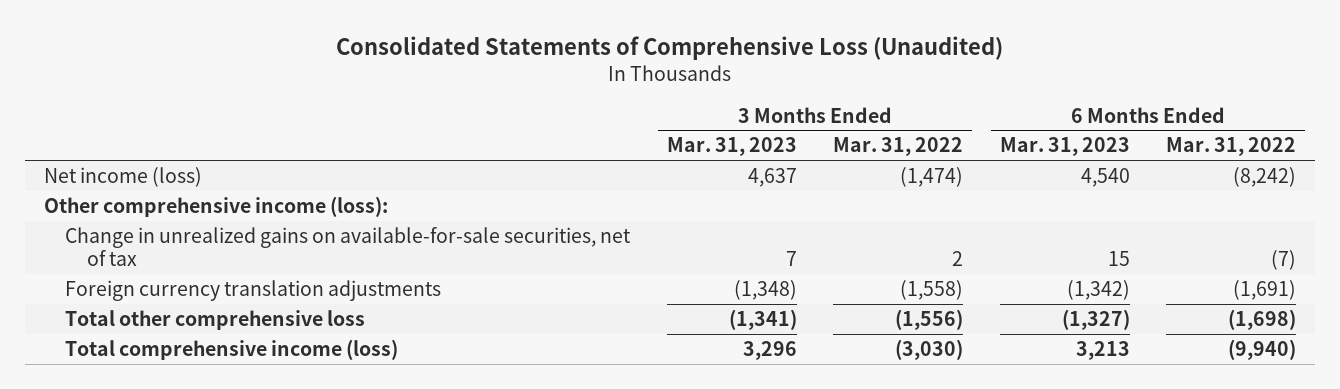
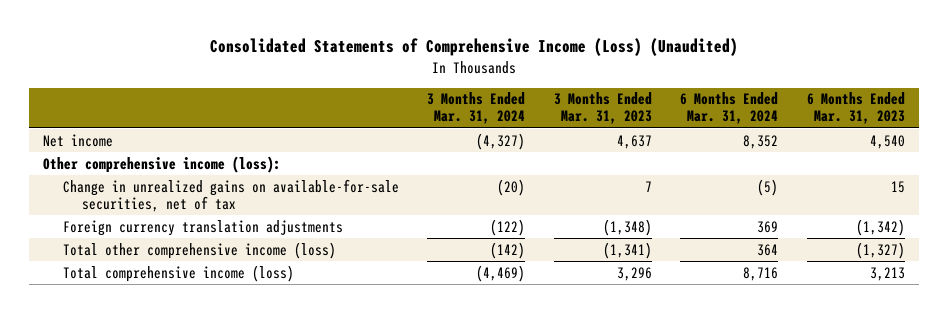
[336,36,1004,61] Consolidated Statements of Comprehensive Loss (Unaudited) -> [210,38,739,57] Consolidated Statements of Comprehensive Income (Loss) (Unaudited)
[833,137,964,157] Mar. 31, 2022 -> none
[1166,137,1297,157] Mar. 31, 2022 -> none
none -> [427,92,526,125] 3 Months Ended Mar. 31, 2024
none -> [680,92,779,125] 6 Months Ended Mar. 31, 2024
[43,166,202,187] Net income (loss) -> [43,133,114,147] Net income
[65,309,366,330] Total other comprehensive loss -> [62,241,336,259] Total other comprehensive income (loss)

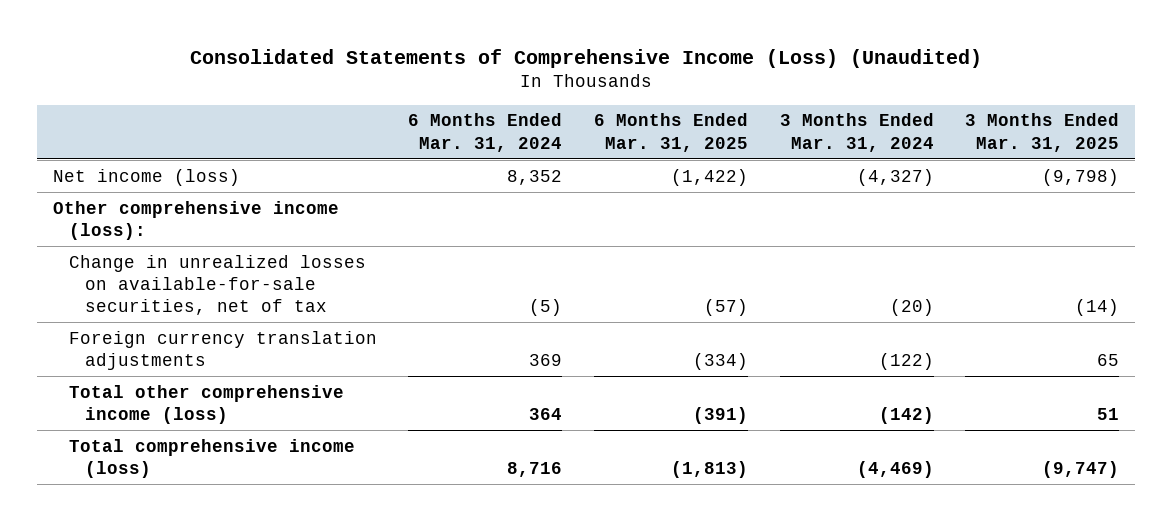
[553,92,652,125] 3 Months Ended Mar. 31, 2023 -> none
[806,92,905,125] 6 Months Ended Mar. 31, 2023 -> none
none -> [594,113,749,152] 6 Months Ended Mar. 31, 2025
none -> [965,113,1120,152] 3 Months Ended Mar. 31, 2025
[43,133,114,147] Net income -> [52,168,240,186] Net income (loss)
[62,178,399,212] Change in unrealized gains on available-for-sale securities, net of tax -> [68,254,366,316] Change in unrealized losses on available-for-sale securities, net of tax

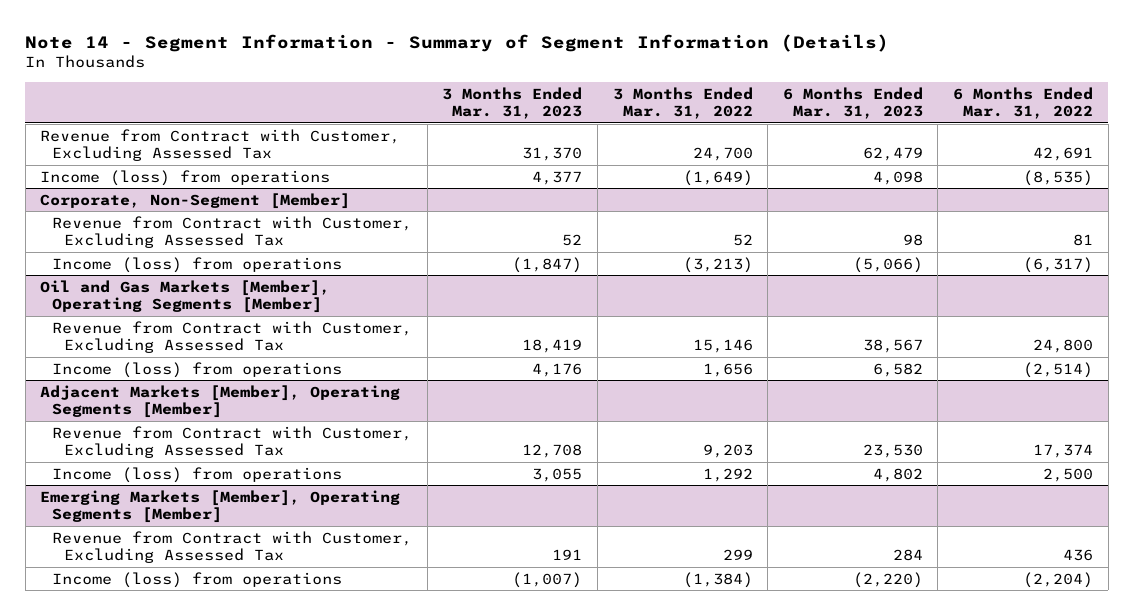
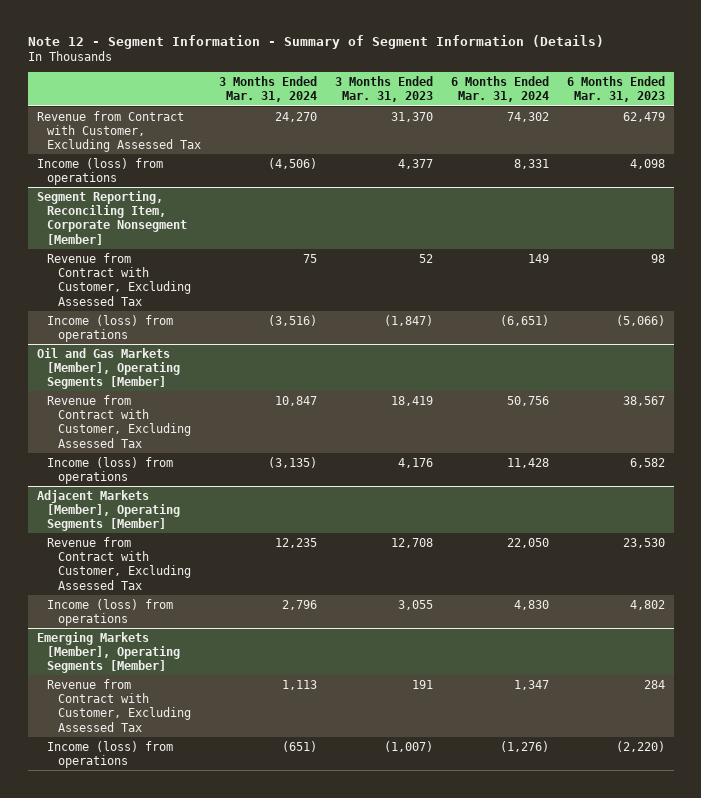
[25,33,890,52] Note 14 - Segment Information - Summary of Segment Information (Details) -> [27,34,604,49] Note 12 - Segment Information - Summary of Segment Information (Details)
[612,86,753,119] 3 Months Ended Mar. 31, 2022 -> none
[952,86,1093,119] 6 Months Ended Mar. 31, 2022 -> none
none -> [219,76,318,103] 3 Months Ended Mar. 31, 2024
none -> [450,76,549,103] 6 Months Ended Mar. 31, 2024
[40,192,351,209] Corporate, Non-Segment [Member] -> [36,190,188,245] Segment Reporting, Reconciling Item, Corporate Nonsegment [Member]

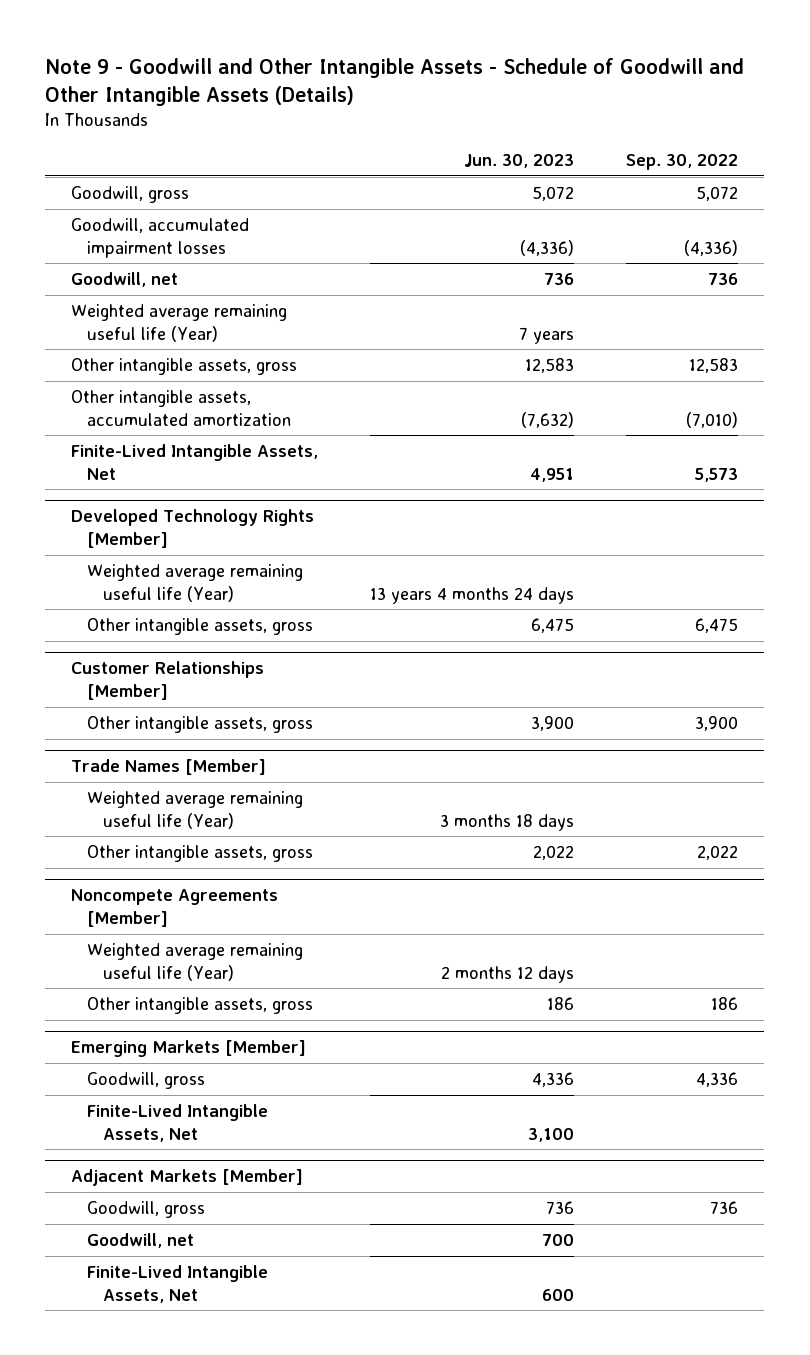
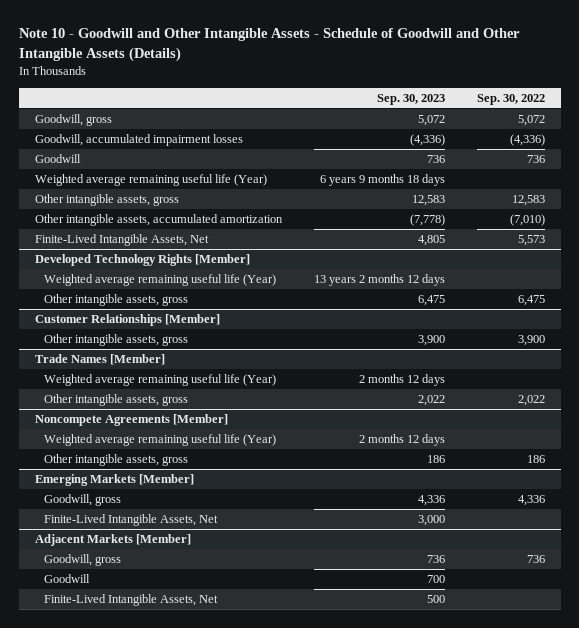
[45,57,745,106] Note 9 - Goodwill and Other Intangible Assets - Schedule of Goodwill and Other Intangible Assets (Details) -> [18,28,520,62] Note 10 - Goodwill and Other Intangible Assets - Schedule of Goodwill and Other Intangible Assets (Details)
[464,154,575,169] Jun. 30, 2023 -> none
none -> [376,93,445,105] Sep. 30, 2023
[71,271,179,287] Goodwill, net -> [34,154,81,164] Goodwill
[87,1232,195,1248] Goodwill, net -> [43,574,90,584] Goodwill

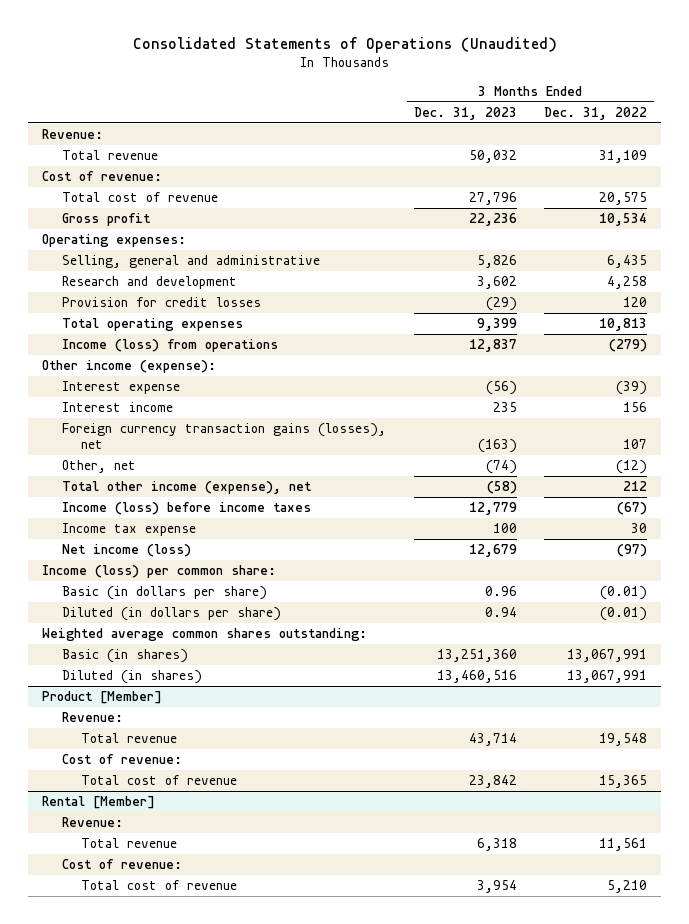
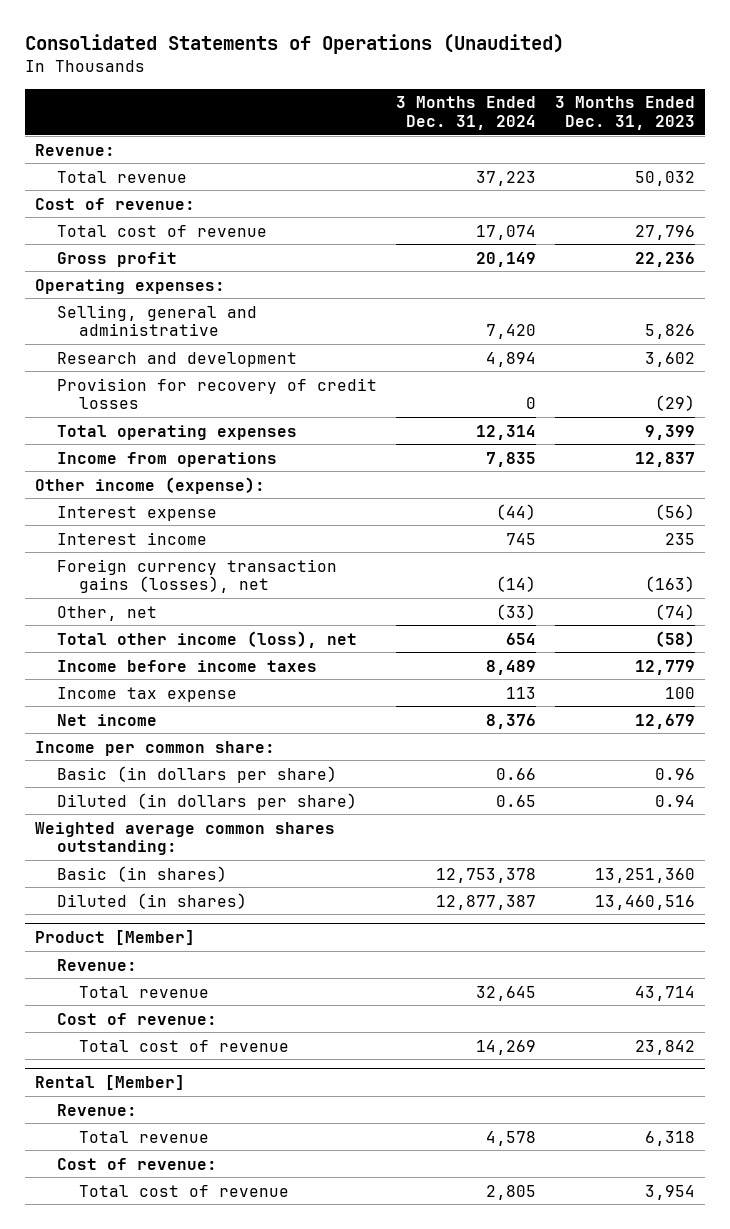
[544,106,648,120] Dec. 31, 2022 -> none
none -> [396,96,537,131] 3 Months Ended Dec. 31, 2024
[61,297,261,308] Provision for credit losses -> [56,377,377,410] Provision for recovery of credit losses
[61,339,278,353] Income (loss) from operations -> [56,451,277,467] Income from operations
[61,481,312,495] Total other income (expense), net -> [56,630,357,648] Total other income (loss), net
[61,502,311,516] Income (loss) before income taxes -> [56,659,317,672] Income before income taxes
[61,544,191,558] Net income (loss) -> [56,713,157,726] Net income
[42,565,277,579] Income (loss) per common share: -> [34,740,275,756] Income per common share:

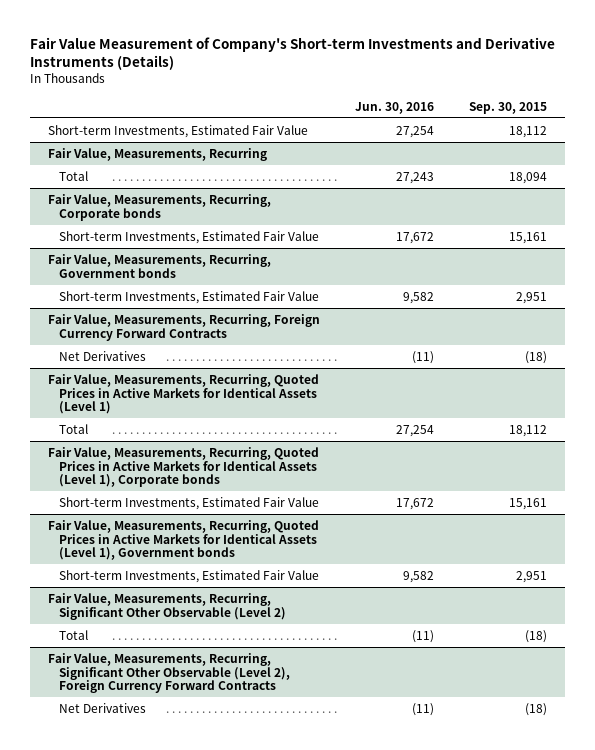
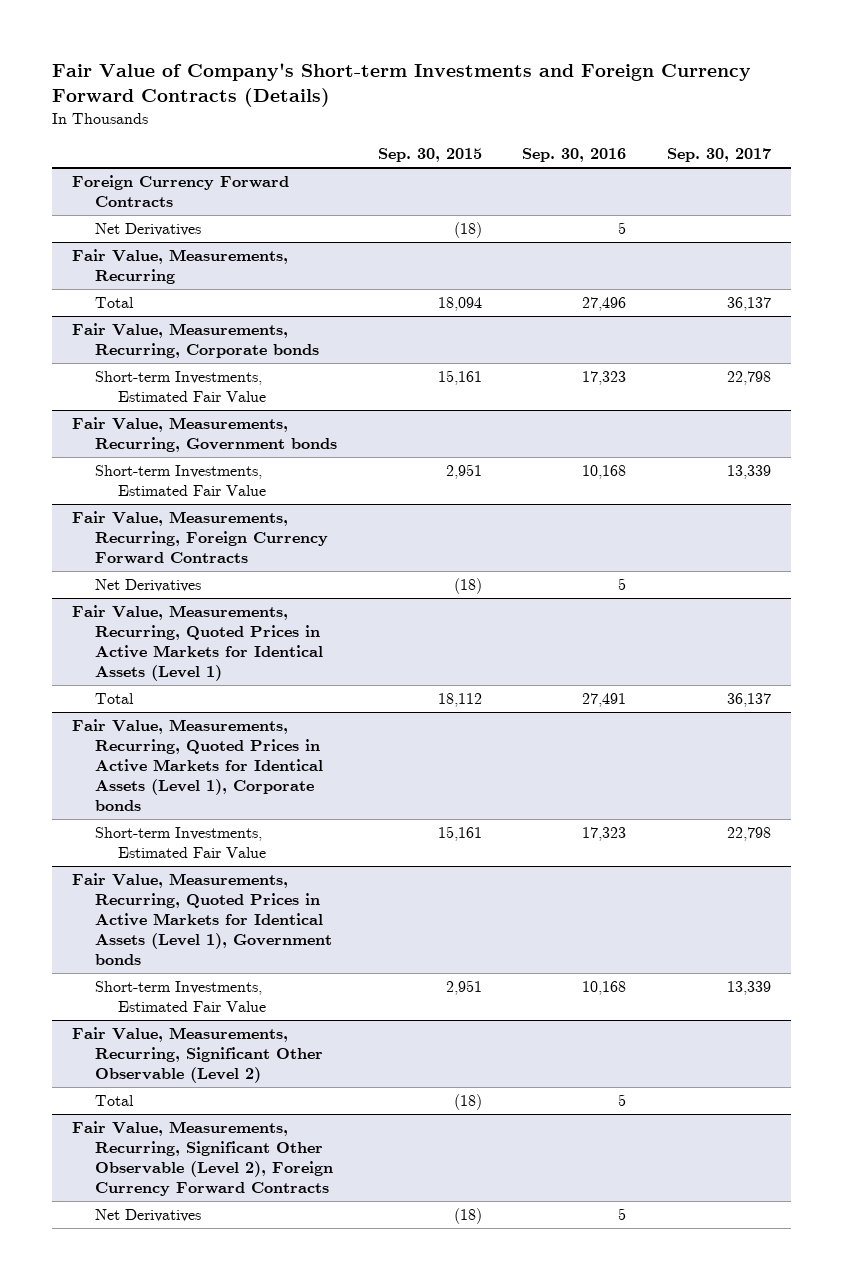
[30,36,556,71] Fair Value Measurement of Company's Short-term Investments and Derivative Instruments (Details) -> [52,63,752,108] Fair Value of Company's Short-term Investments and Foreign Currency Forward Contracts (Details)
[354,101,434,114] Jun. 30, 2016 -> none
none -> [522,148,627,163] Sep. 30, 2016
none -> [666,148,771,163] Sep. 30, 2017
[47,124,308,138] Short-term Investments, Estimated Fair Value -> none
none -> [72,175,290,208] Foreign Currency Forward Contracts
none -> [95,223,202,237] Net Derivatives

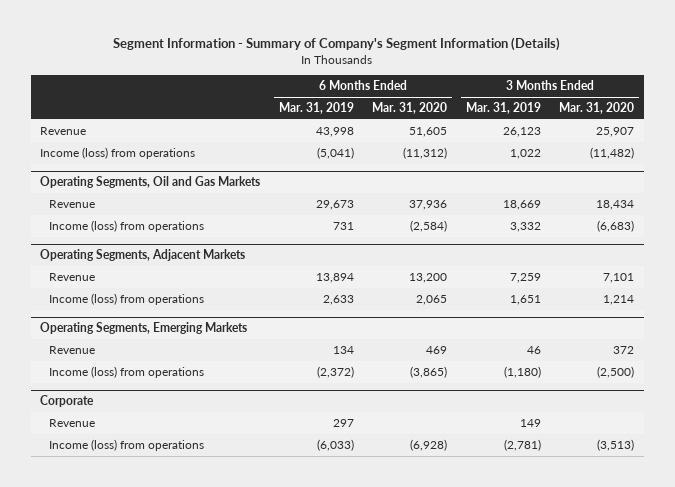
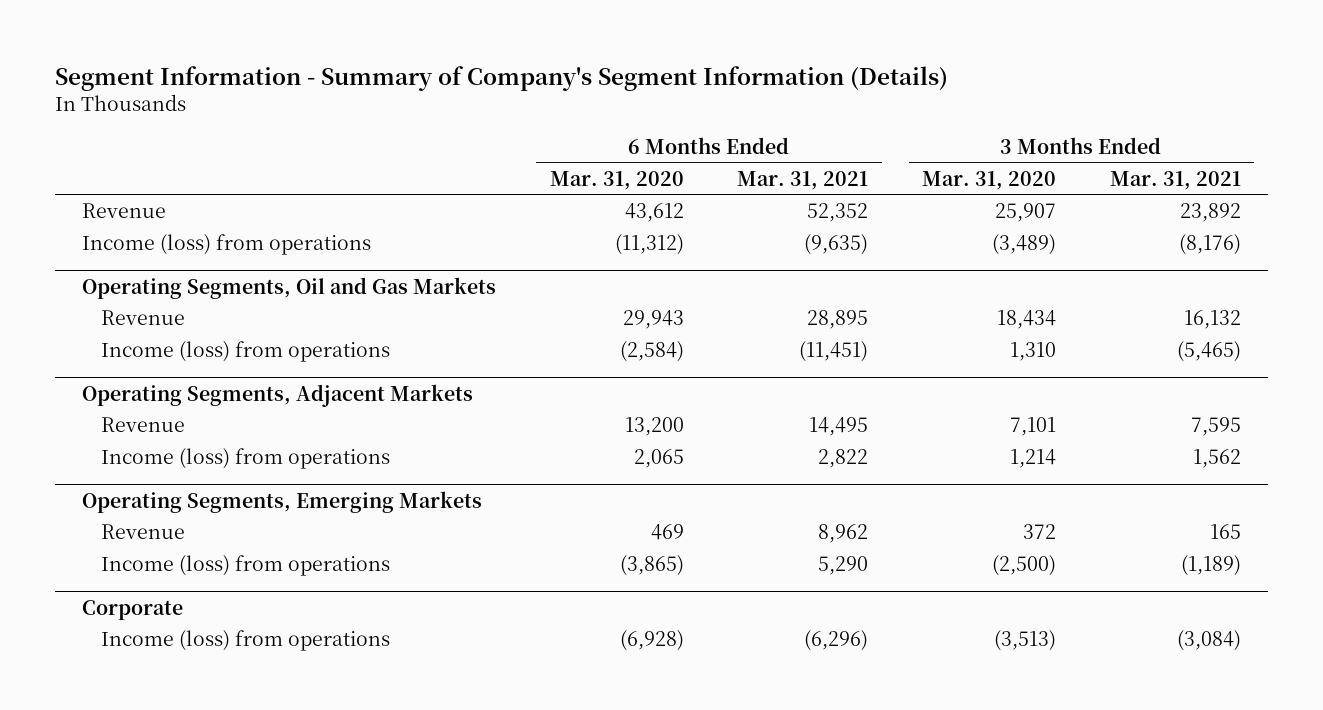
[278,102,354,115] Mar. 31, 2019 -> none
[465,102,541,115] Mar. 31, 2019 -> none
none -> [737,170,869,190] Mar. 31, 2021
none -> [1109,170,1241,190] Mar. 31, 2021
[409,127,448,138] 51,605 -> [624,203,684,223] 43,612
[590,147,635,160] (11,482) -> [992,234,1057,256] (3,489)
[409,200,448,211] 37,936 -> [622,310,684,330] 29,943
[597,220,635,233] (6,683) -> [1010,342,1057,362] 1,310
[48,419,95,428] Revenue -> none

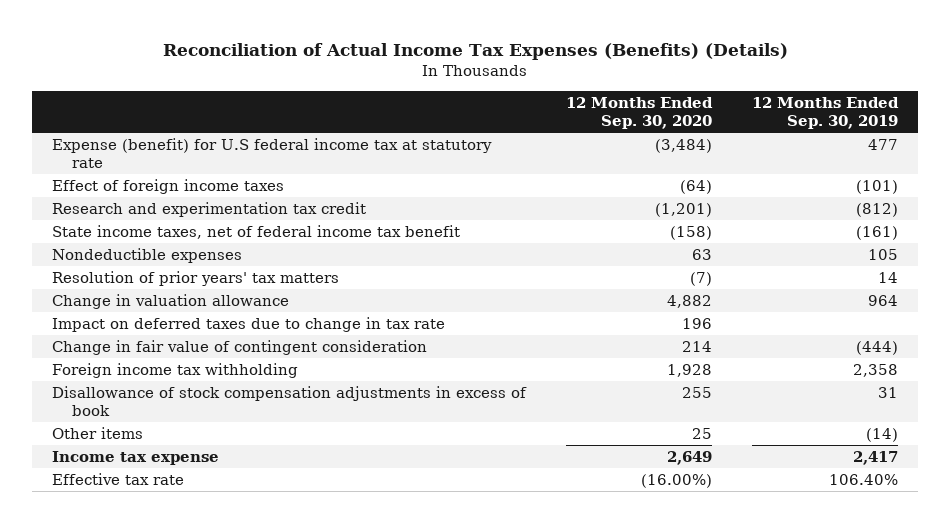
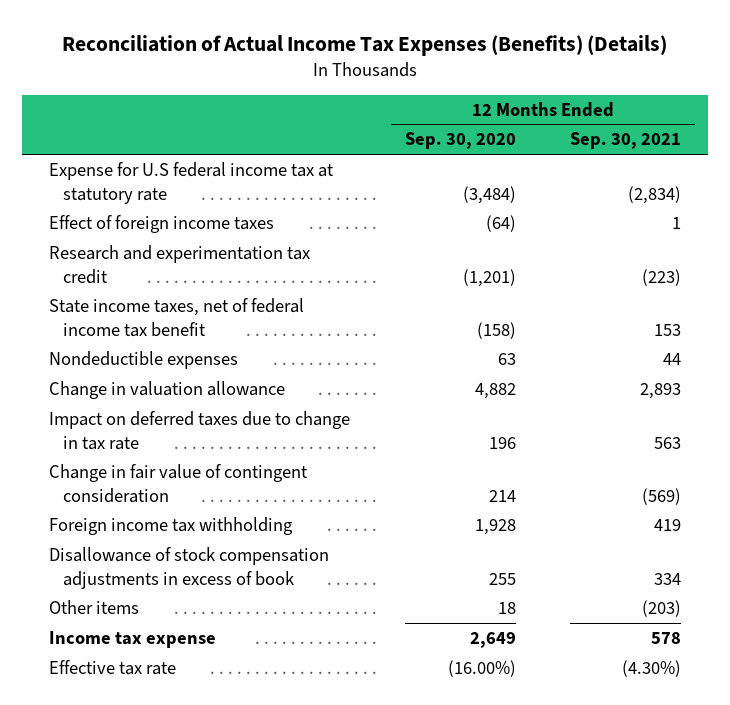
[752,96,900,130] 12 Months Ended Sep. 30, 2019 -> none
none -> [570,132,682,150] Sep. 30, 2021
[52,137,493,169] Expense (benefit) for U.S federal income tax at statutory rate -> [49,161,335,204] Expense for U.S federal income tax at statutory rate
[52,270,340,286] Resolution of prior years' tax matters -> none
[692,427,713,439] 25 -> [497,601,516,614] 18

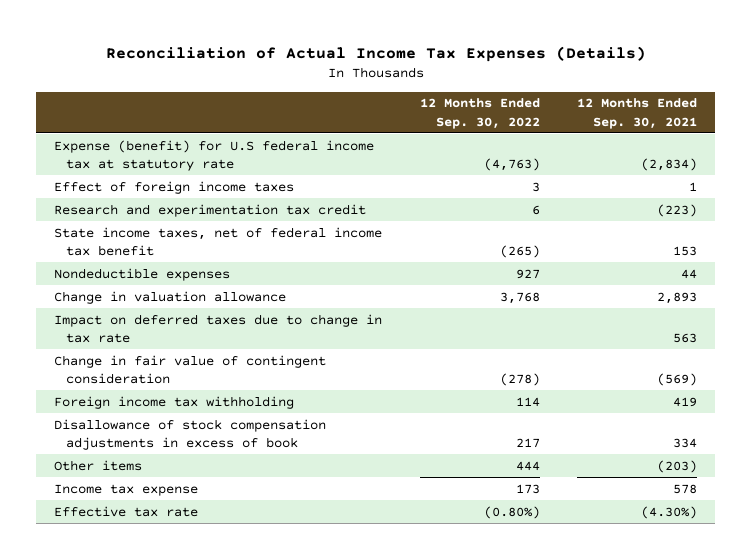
[62,34,668,56] Reconciliation of Actual Income Tax Expenses (Benefits) (Details) -> [105,46,646,63] Reconciliation of Actual Income Tax Expenses (Details)
[404,132,516,150] Sep. 30, 2020 -> none
none -> [419,98,540,129] 12 Months Ended Sep. 30, 2022
[49,161,335,204] Expense for U.S federal income tax at statutory rate -> [54,139,375,172] Expense (benefit) for U.S federal income tax at statutory rate

